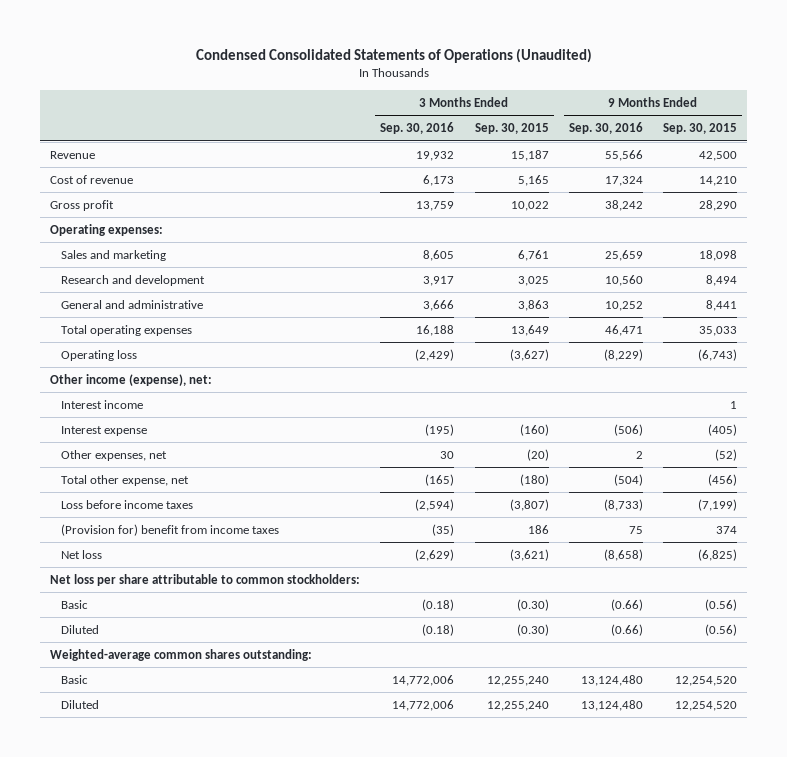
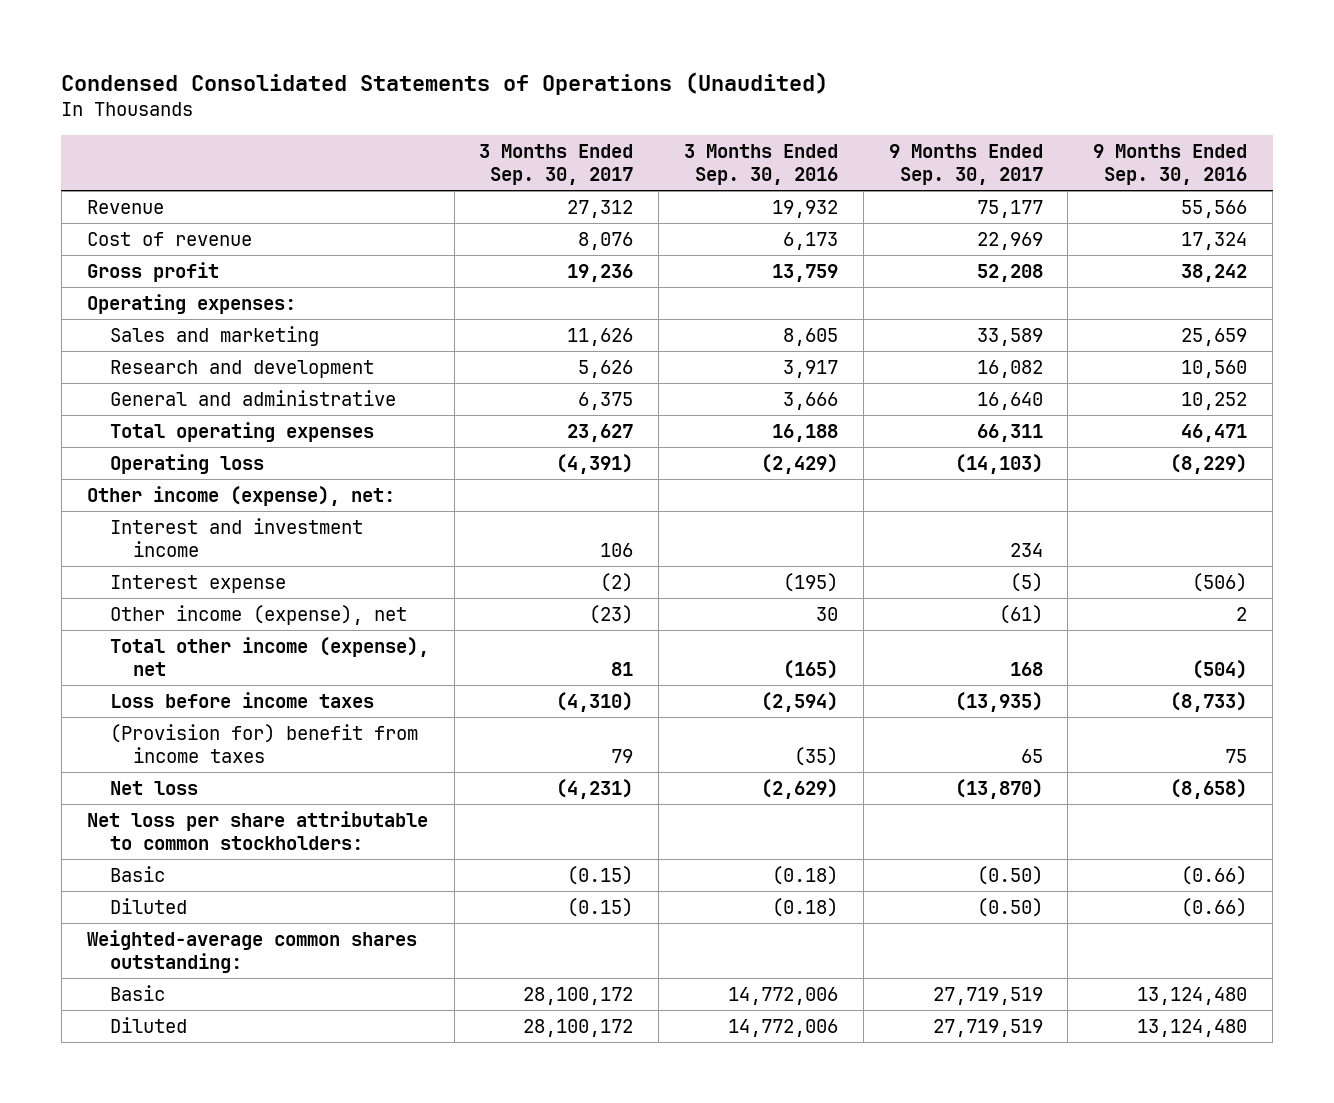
[474,123,549,135] Sep. 30, 2015 -> none
[663,123,738,135] Sep. 30, 2015 -> none
none -> [479,144,634,186] 3 Months Ended Sep. 30, 2017
none -> [888,144,1043,186] 9 Months Ended Sep. 30, 2017
[61,399,144,409] Interest income -> [109,517,363,557] Interest and investment income
[61,449,168,461] Other expenses, net -> [109,604,407,625] Other income (expense), net
[61,474,190,486] Total other expense, net -> [109,636,429,676] Total other income (expense), net

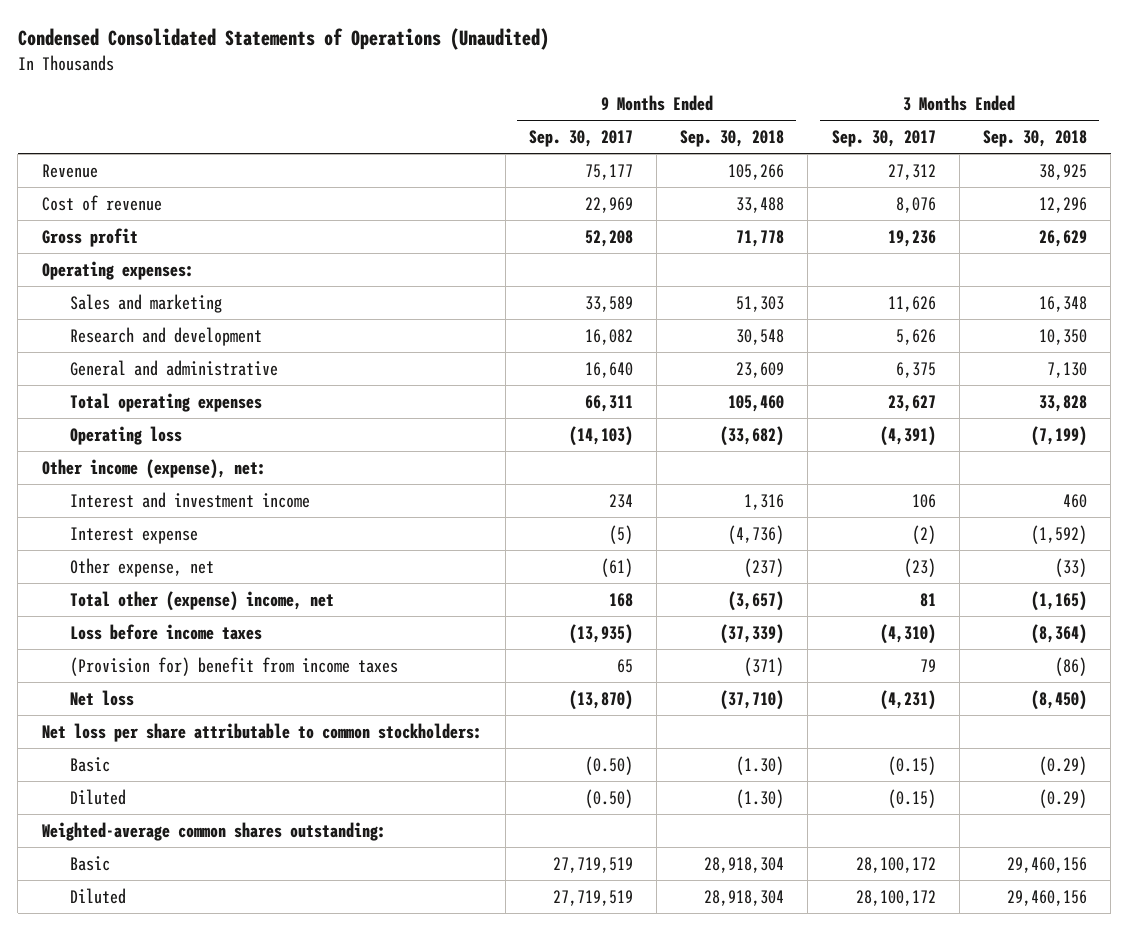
[684,144,839,186] 3 Months Ended Sep. 30, 2016 -> none
[1093,144,1248,186] 9 Months Ended Sep. 30, 2016 -> none
none -> [680,129,785,147] Sep. 30, 2018
none -> [983,129,1088,147] Sep. 30, 2018
[109,604,407,625] Other income (expense), net -> [69,557,214,577] Other expense, net
[109,636,429,676] Total other income (expense), net -> [69,590,334,611] Total other (expense) income, net

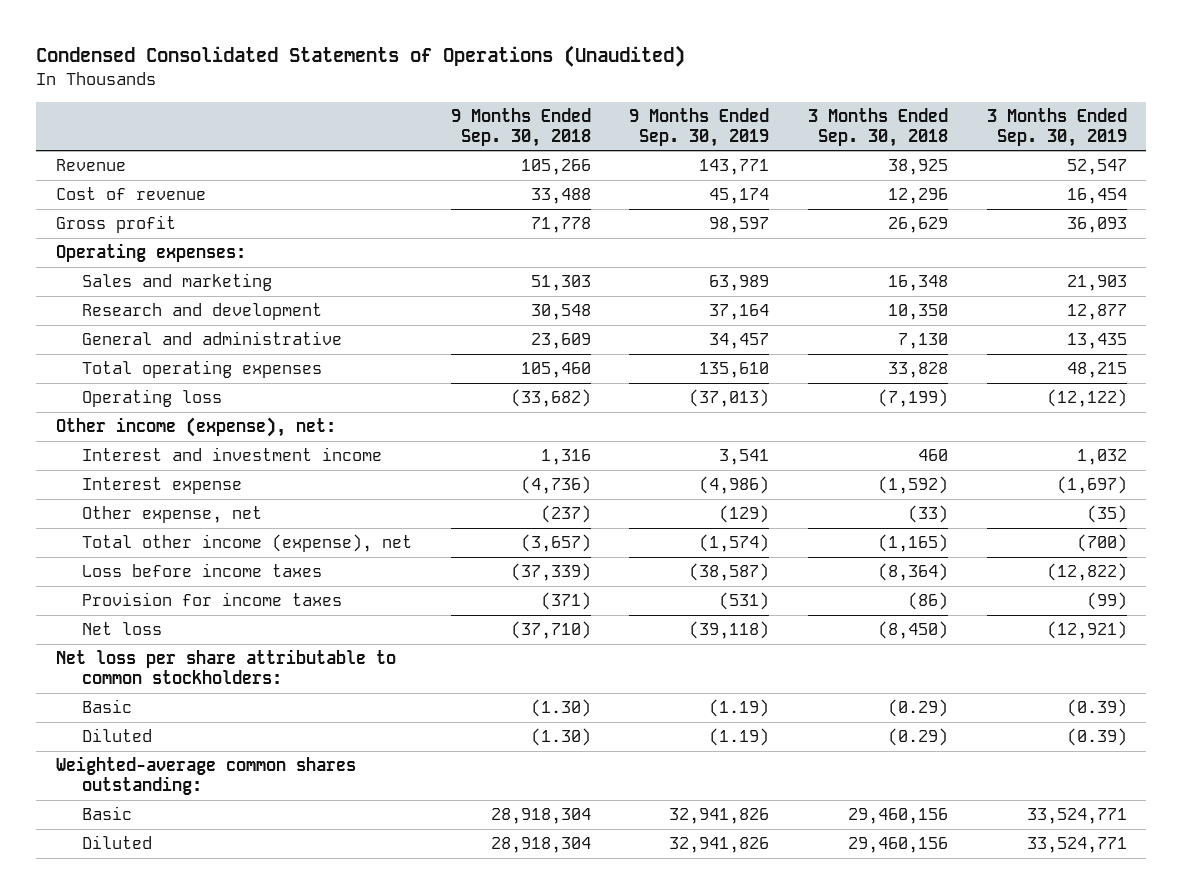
[528,129,633,147] Sep. 30, 2017 -> none
[831,129,936,147] Sep. 30, 2017 -> none
none -> [629,107,770,147] 9 Months Ended Sep. 30, 2019
none -> [986,107,1127,147] 3 Months Ended Sep. 30, 2019
[69,590,334,611] Total other (expense) income, net -> [81,534,412,553] Total other income (expense), net
[69,656,398,676] (Provision for) benefit from income taxes -> [81,592,342,607] Provision for income taxes

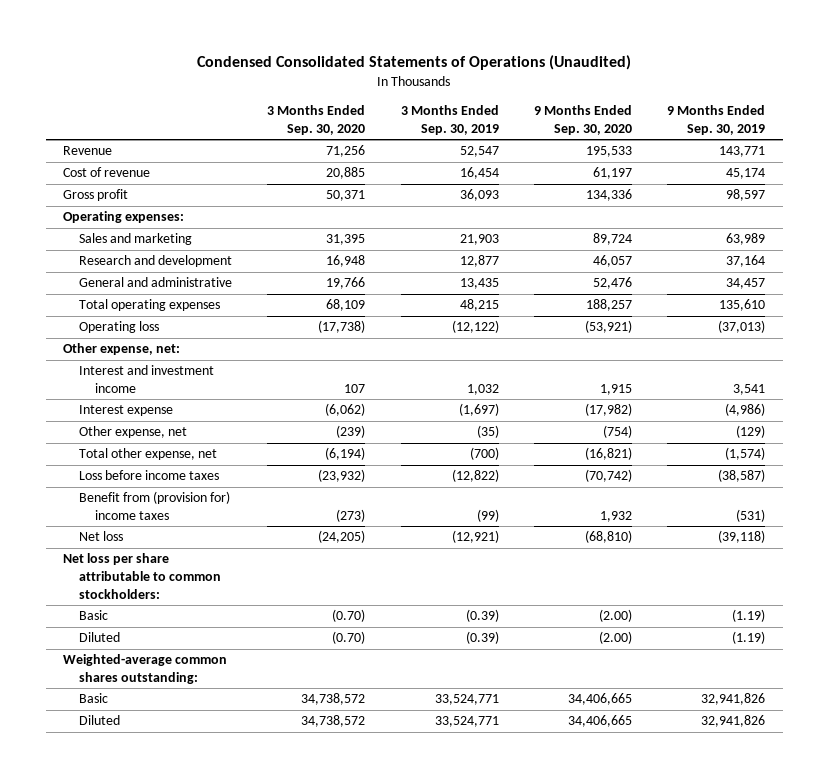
[450,107,591,147] 9 Months Ended Sep. 30, 2018 -> none
[808,107,949,147] 3 Months Ended Sep. 30, 2018 -> none
none -> [267,105,366,135] 3 Months Ended Sep. 30, 2020
none -> [534,105,633,135] 9 Months Ended Sep. 30, 2020
[55,417,336,438] Other income (expense), net: -> [63,343,181,356] Other expense, net:
[81,534,412,553] Total other income (expense), net -> [79,448,218,461] Total other expense, net
[81,592,342,607] Provision for income taxes -> [79,491,231,521] Benefit from (provision for) income taxes

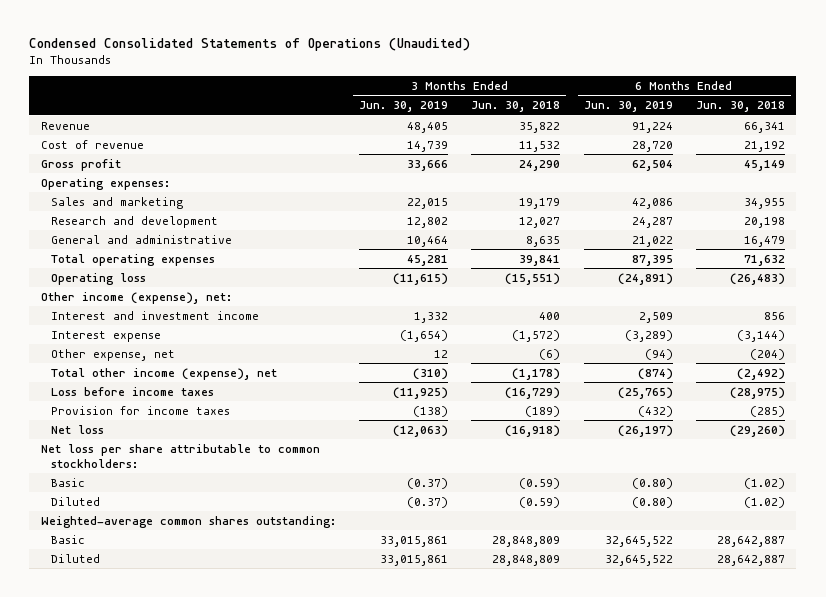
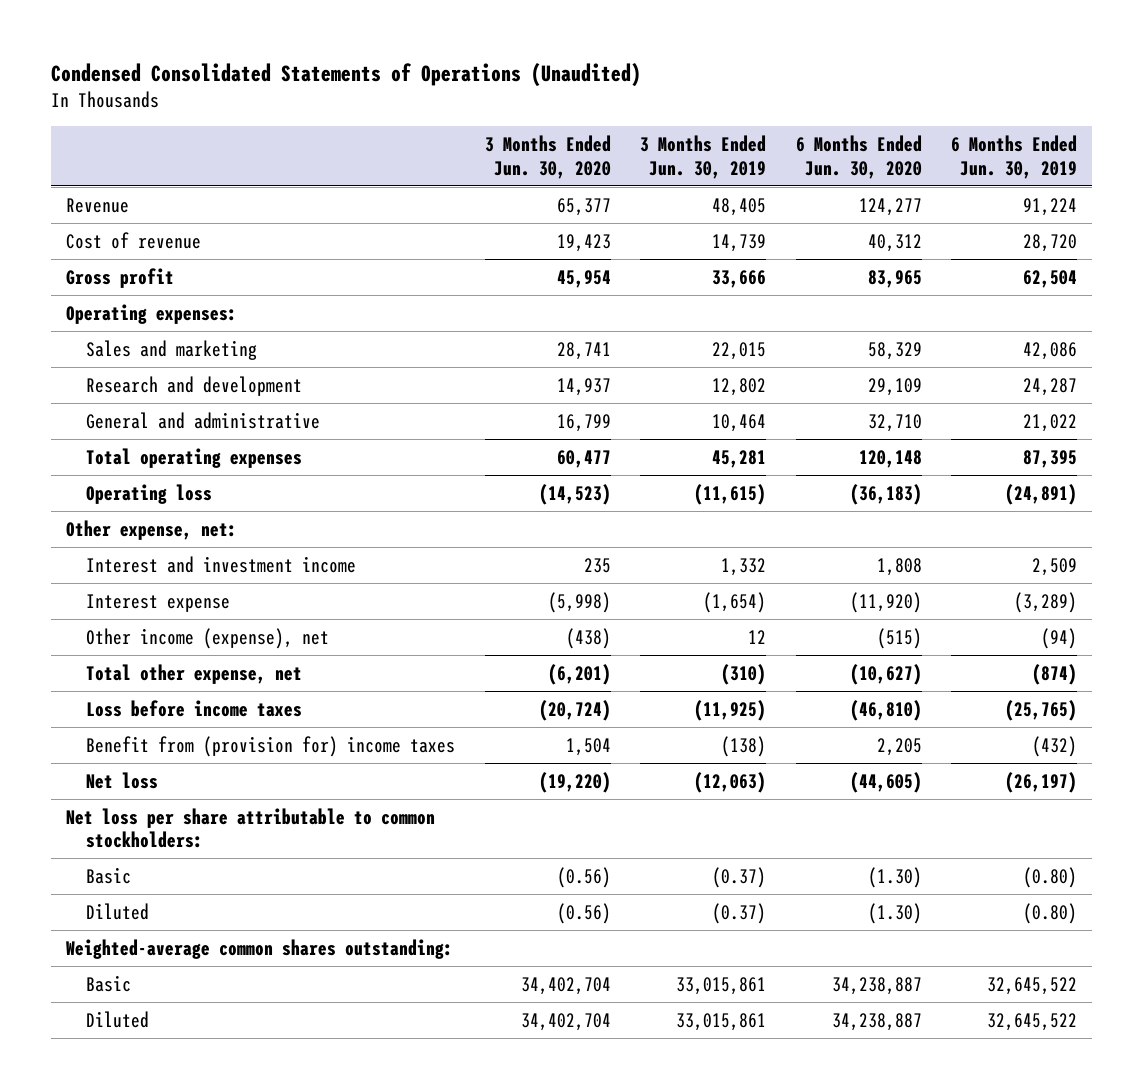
[471,101,561,113] Jun. 30, 2018 -> none
[695,101,785,113] Jun. 30, 2018 -> none
none -> [484,135,611,179] 3 Months Ended Jun. 30, 2020
none -> [795,135,922,179] 6 Months Ended Jun. 30, 2020
[41,291,233,304] Other income (expense), net: -> [66,519,238,540] Other expense, net:
[51,348,176,361] Other expense, net -> [86,627,330,649] Other income (expense), net
[51,367,278,380] Total other income (expense), net -> [86,663,303,684] Total other expense, net
[51,405,231,415] Provision for income taxes -> [86,735,456,757] Benefit from (provision for) income taxes

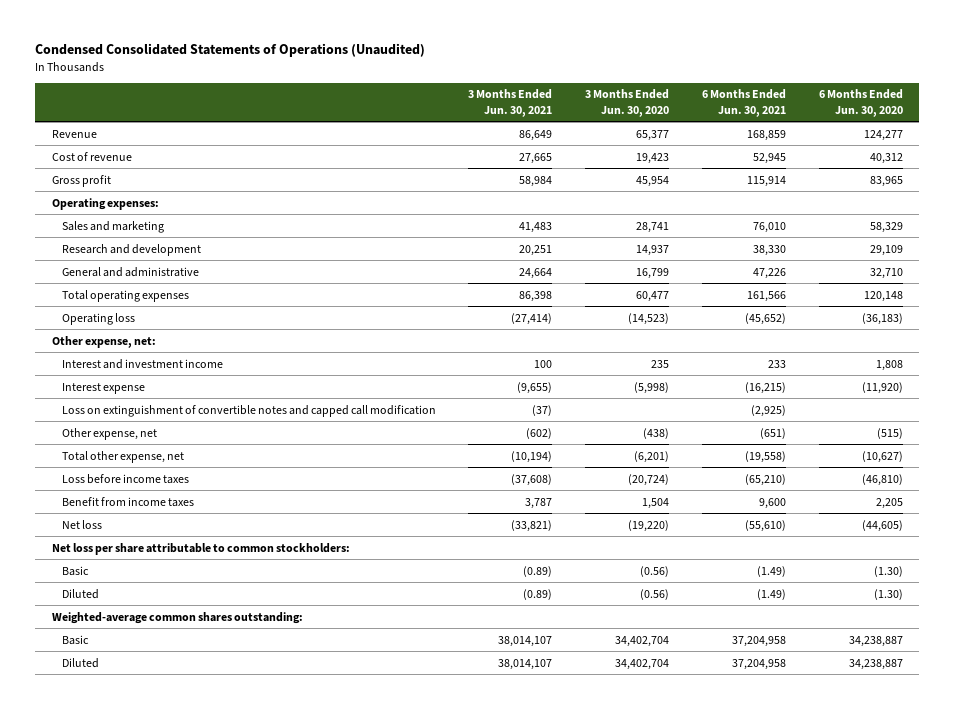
[640,135,767,179] 3 Months Ended Jun. 30, 2019 -> none
[951,135,1078,179] 6 Months Ended Jun. 30, 2019 -> none
none -> [468,89,553,117] 3 Months Ended Jun. 30, 2021
none -> [701,89,786,117] 6 Months Ended Jun. 30, 2021
none -> [61,404,436,417] Loss on extinguishment of convertible notes and capped call modification
[86,627,330,649] Other income (expense), net -> [61,427,157,440] Other expense, net
[86,735,456,757] Benefit from (provision for) income taxes -> [61,496,194,507] Benefit from income taxes

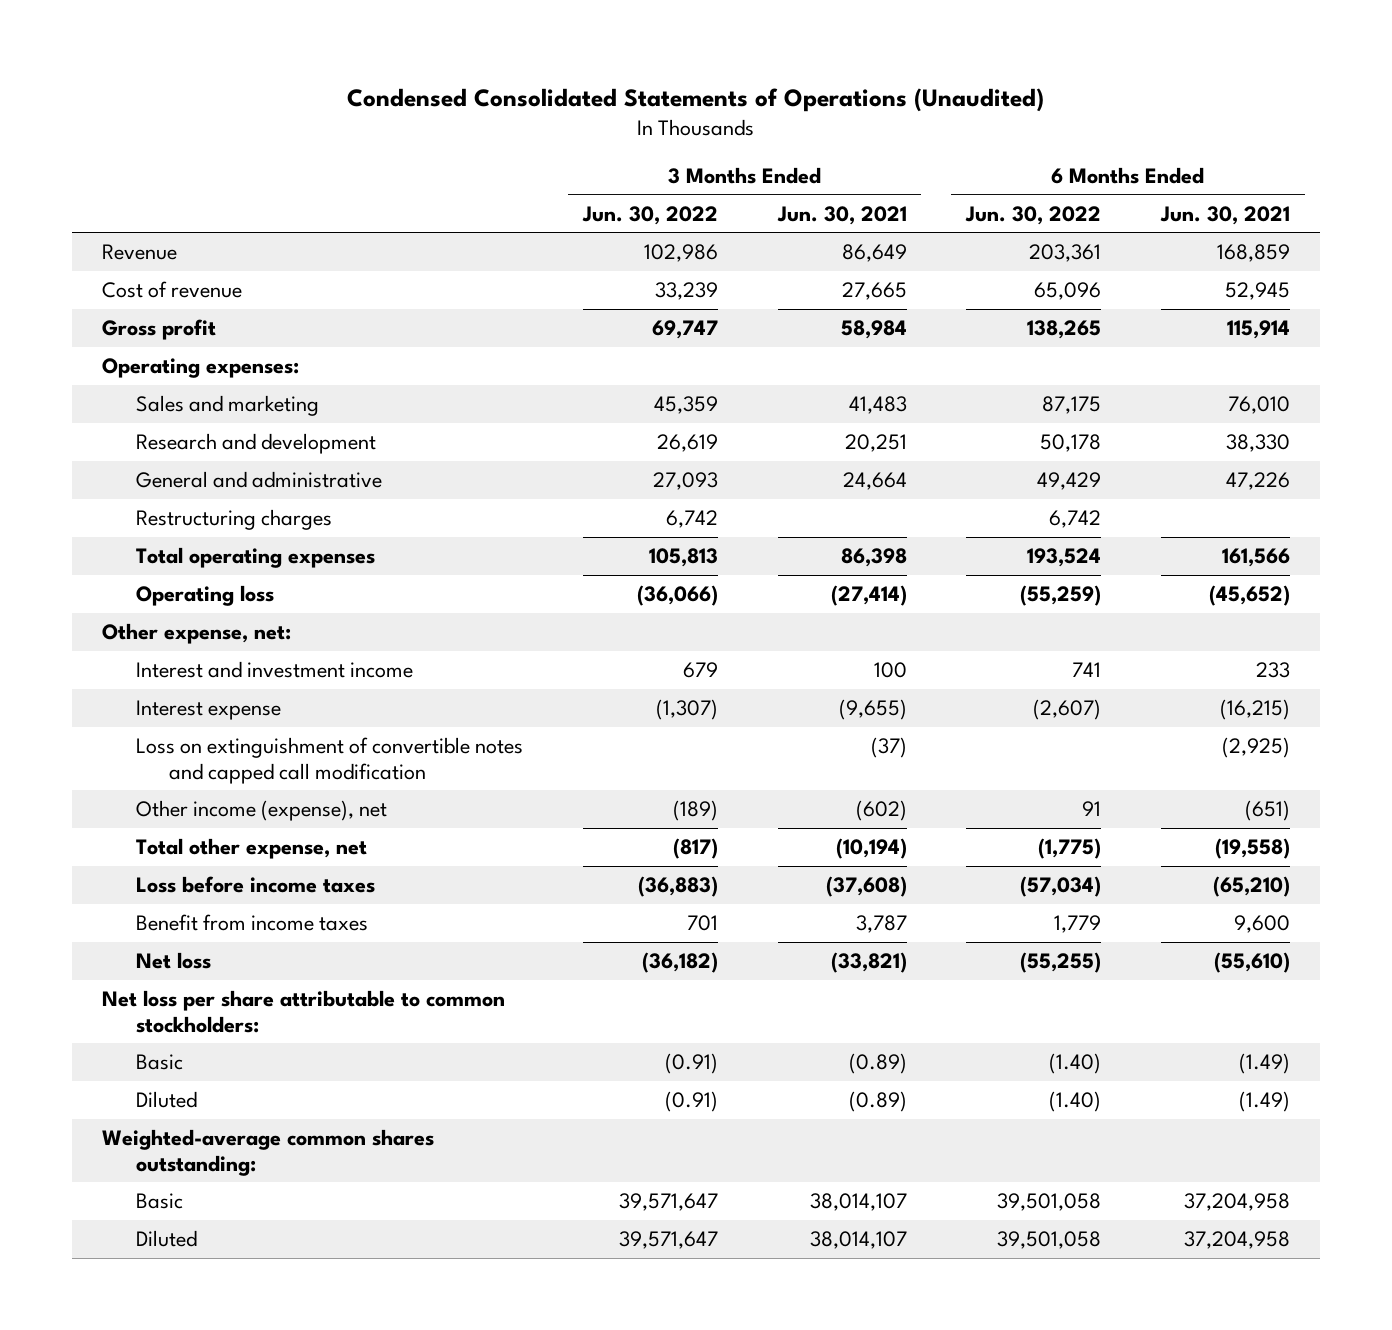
[585,89,670,117] 3 Months Ended Jun. 30, 2020 -> none
[818,89,903,117] 6 Months Ended Jun. 30, 2020 -> none
none -> [581,205,718,225] Jun. 30, 2022
none -> [965,205,1102,225] Jun. 30, 2022
none -> [135,508,332,530] Restructuring charges
[61,427,157,440] Other expense, net -> [135,799,387,821] Other income (expense), net

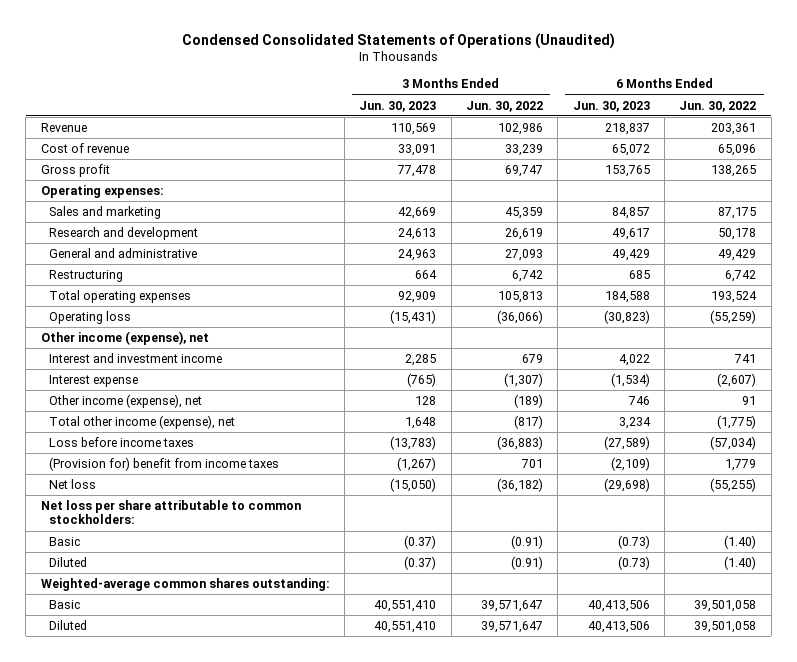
[776,205,907,225] Jun. 30, 2021 -> none
[1160,205,1291,225] Jun. 30, 2021 -> none
none -> [359,100,437,112] Jun. 30, 2023
none -> [572,100,650,112] Jun. 30, 2023
[135,508,332,530] Restructuring charges -> [49,269,124,282] Restructuring
[101,622,291,644] Other expense, net: -> [40,330,209,345] Other income (expense), net
[135,736,523,784] Loss on extinguishment of convertible notes and capped call modification -> none
[135,837,367,859] Total other expense, net -> [49,414,236,429] Total other income (expense), net
[135,913,368,931] Benefit from income taxes -> [49,456,280,471] (Provision for) benefit from income taxes

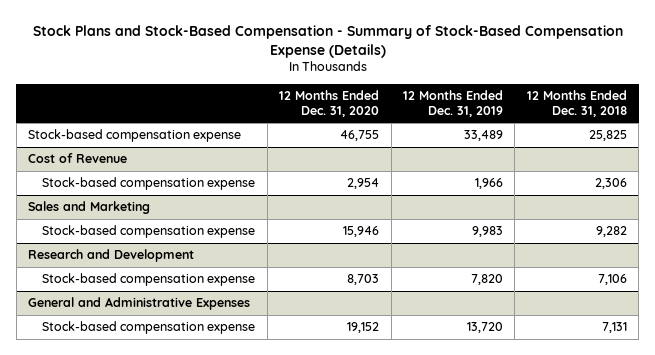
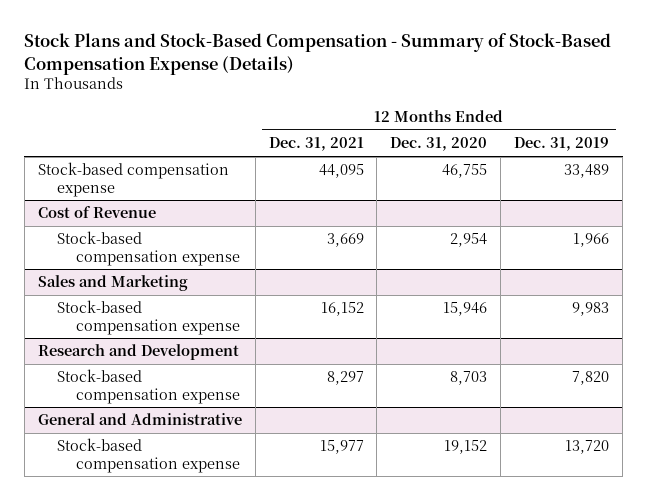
[526,90,627,117] 12 Months Ended Dec. 31, 2018 -> none
none -> [268,137,364,152] Dec. 31, 2021
[28,297,251,311] General and Administrative Expenses -> [37,413,242,426] General and Administrative

